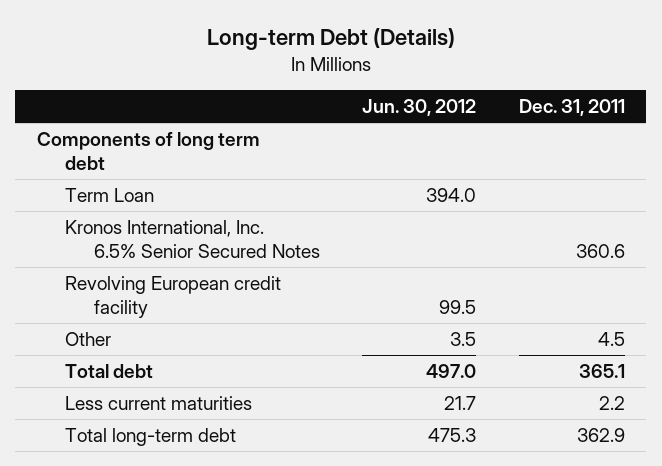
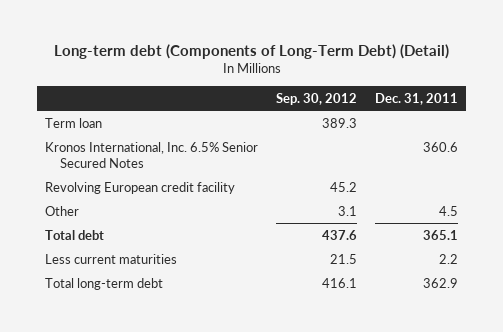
[206,28,455,51] Long-term Debt (Details) -> [53,44,449,60] Long-term debt (Components of Long-Term Debt) (Detail)
[362,99,477,117] Jun. 30, 2012 -> none
none -> [276,92,358,105] Sep. 30, 2012
[36,131,260,171] Components of long term debt -> none
[65,187,155,202] Term Loan -> [45,117,103,128] Term loan

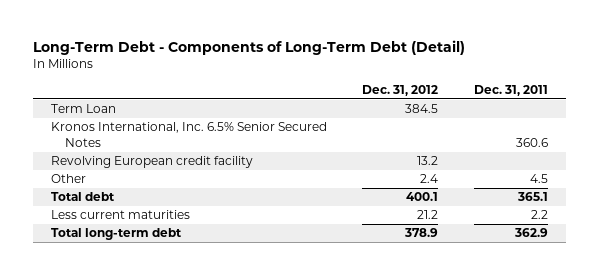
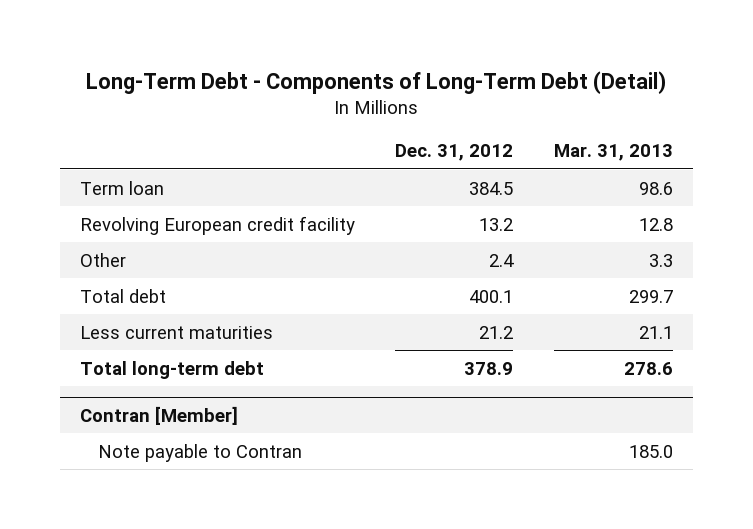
[473,84,548,96] Dec. 31, 2011 -> none
none -> [553,144,673,162] Mar. 31, 2013
[50,122,327,147] Kronos International, Inc. 6.5% Senior Secured Notes -> none
[50,104,116,114] Term Loan -> [80,180,165,195] Term loan
none -> [80,405,239,425] Contran [Member]
none -> [98,443,303,462] Note payable to Contran

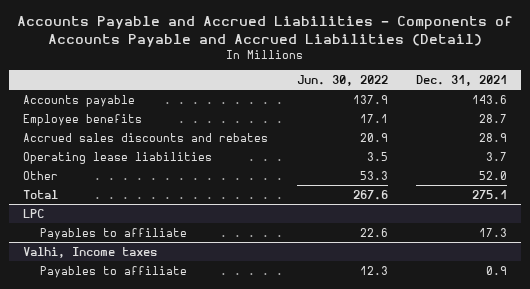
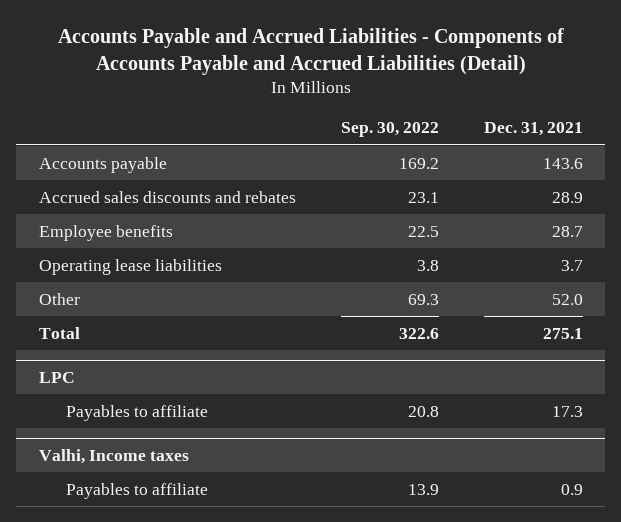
[296,74,388,86] Jun. 30, 2022 -> none
none -> [340,122,439,138] Sep. 30, 2022
[23,113,143,126] Employee benefits -> [38,224,173,241] Employee benefits

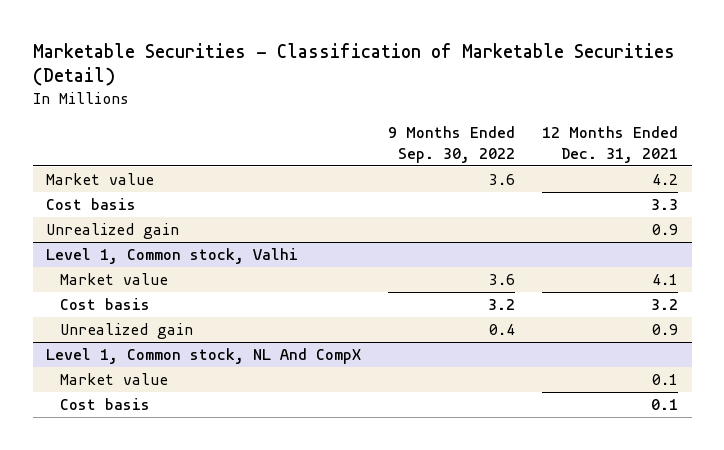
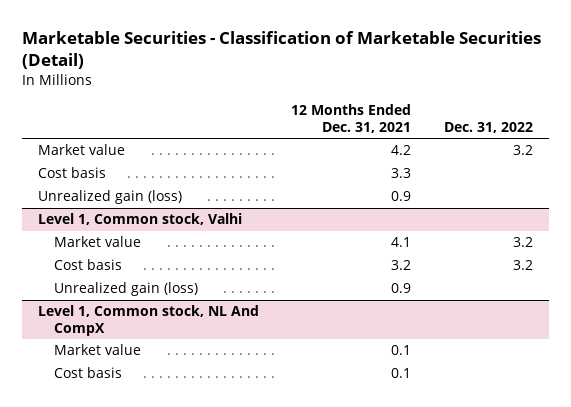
[388,126,516,163] 9 Months Ended Sep. 30, 2022 -> none
none -> [443,121,533,133] Dec. 31, 2022
[46,223,180,240] Unrealized gain -> [37,190,182,205] Unrealized gain (loss)
[59,323,193,340] Unrealized gain -> [54,282,199,297] Unrealized gain (loss)

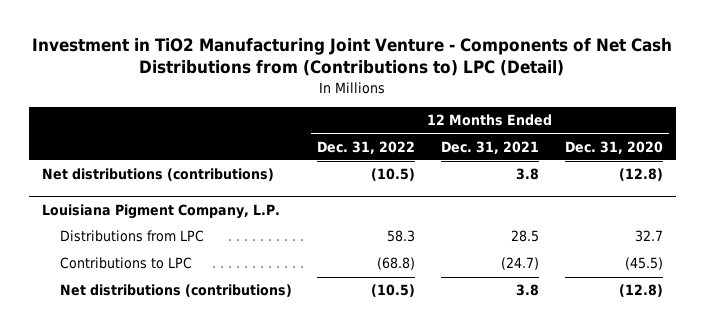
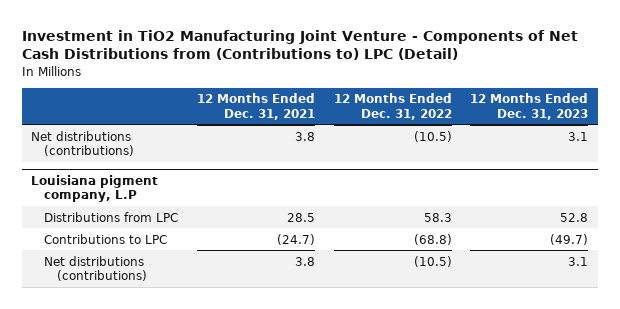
[564,140,663,154] Dec. 31, 2020 -> none
none -> [470,93,589,120] 12 Months Ended Dec. 31, 2023
[42,204,281,220] Louisiana Pigment Company, L.P. -> [31,174,159,202] Louisiana pigment company, L.P

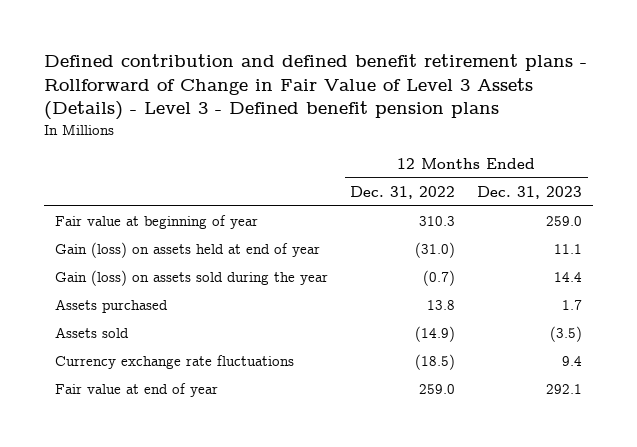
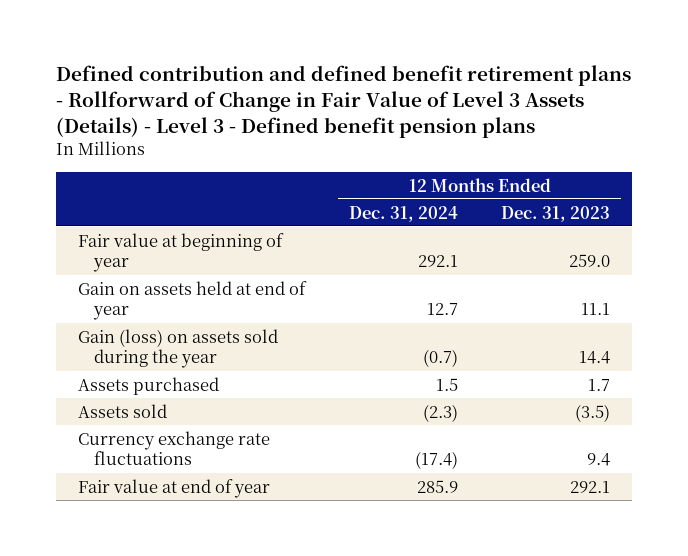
[350,186,456,200] Dec. 31, 2022 -> none
none -> [348,205,458,222] Dec. 31, 2024
[54,242,320,259] Gain (loss) on assets held at end of year -> [77,280,307,321] Gain on assets held at end of year

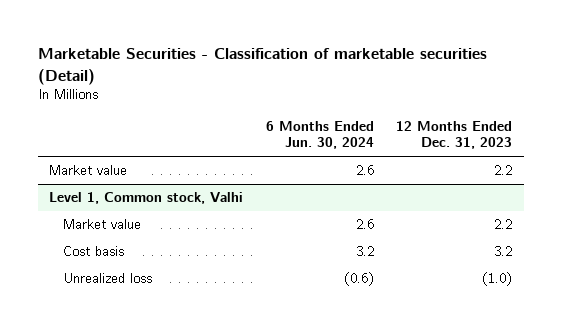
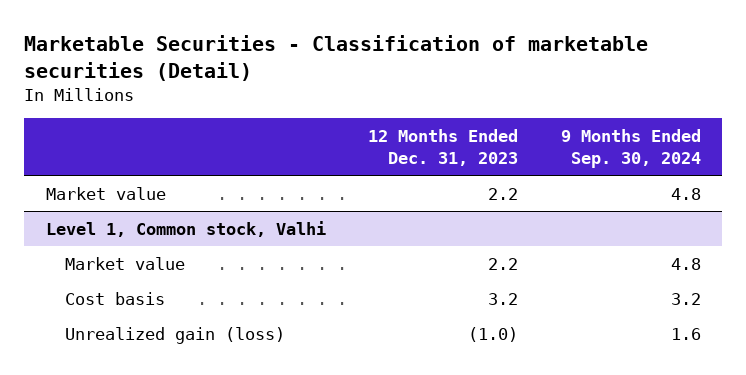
[265,121,374,150] 6 Months Ended Jun. 30, 2024 -> none
none -> [560,128,701,168] 9 Months Ended Sep. 30, 2024
[62,273,152,284] Unrealized loss -> [64,326,285,344] Unrealized gain (loss)

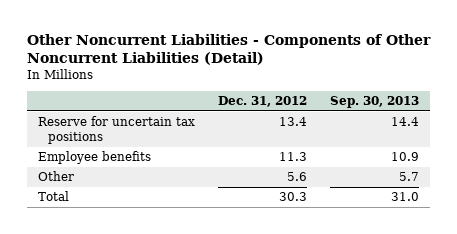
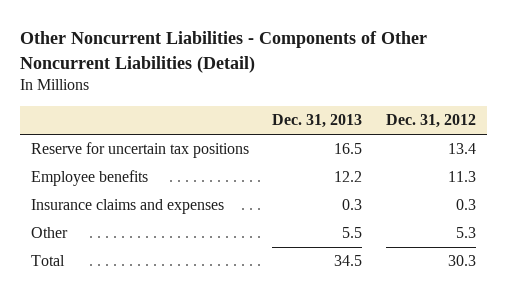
[329,96,419,109] Sep. 30, 2013 -> none
none -> [272,114,363,129] Dec. 31, 2013
none -> [31,199,225,215] Insurance claims and expenses
[286,172,307,182] 5.6 -> [455,227,476,239] 5.3

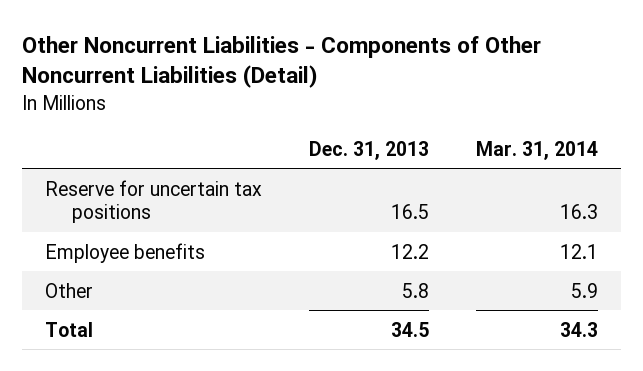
[385,114,476,129] Dec. 31, 2012 -> none
none -> [475,140,598,160] Mar. 31, 2014
[31,199,225,215] Insurance claims and expenses -> none
[342,227,363,239] 5.5 -> [402,282,430,298] 5.8

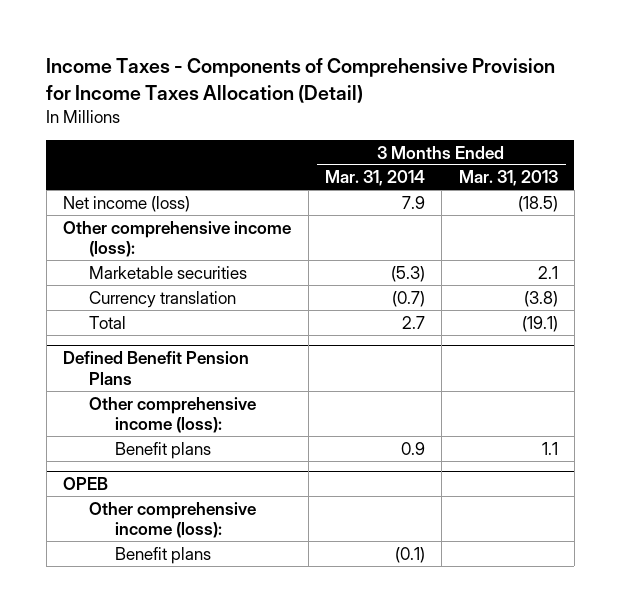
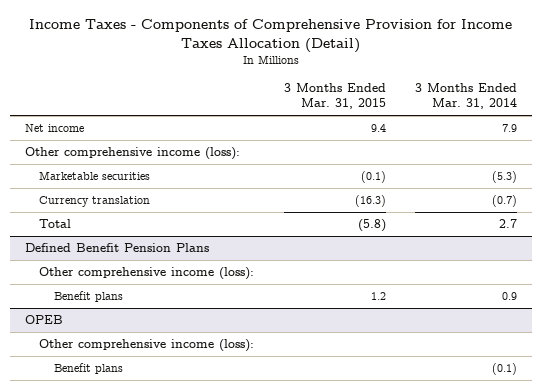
[458,170,558,187] Mar. 31, 2013 -> none
none -> [283,82,386,110] 3 Months Ended Mar. 31, 2015
[63,195,191,212] Net income (loss) -> [25,124,85,133] Net income

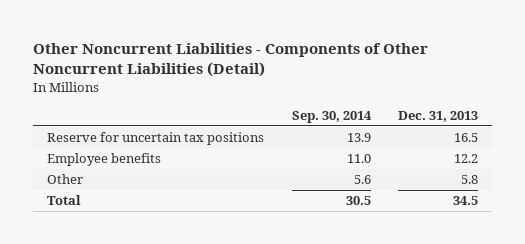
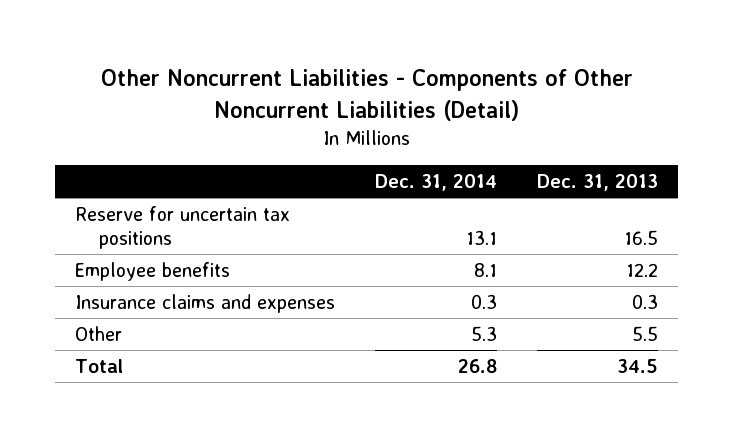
[291,111,372,124] Sep. 30, 2014 -> none
none -> [375,173,498,191] Dec. 31, 2014
none -> [75,293,336,313] Insurance claims and expenses
[461,175,479,185] 5.8 -> [632,325,659,341] 5.5

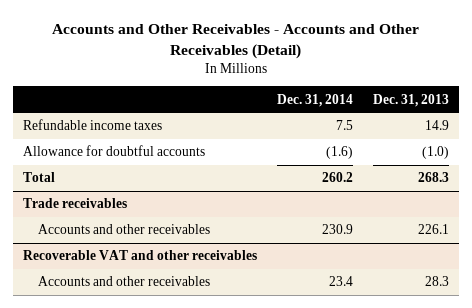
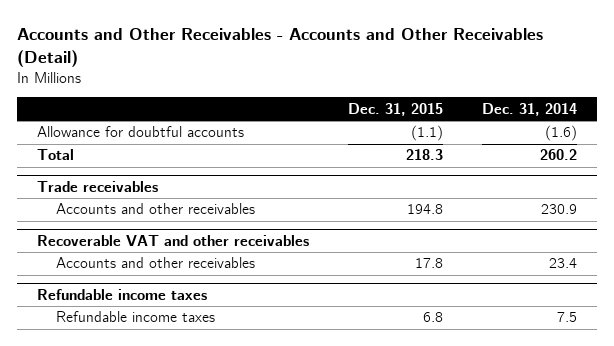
[373,93,450,107] Dec. 31, 2013 -> none
none -> [347,102,443,116] Dec. 31, 2015
[23,119,163,131] Refundable income taxes -> none
none -> [36,289,207,301] Refundable income taxes
none -> [55,311,215,323] Refundable income taxes

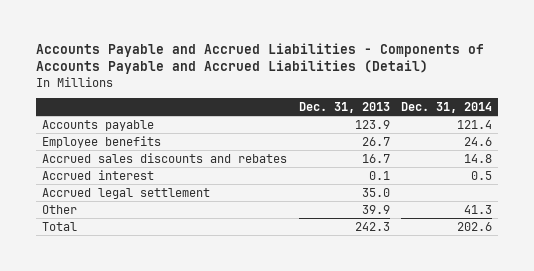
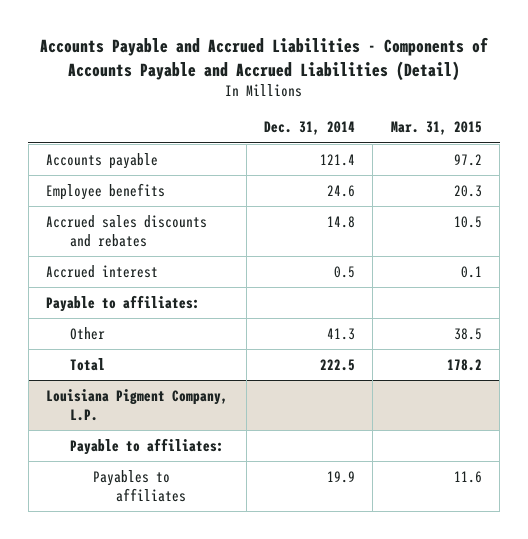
[298,101,390,113] Dec. 31, 2013 -> none
none -> [390,121,482,136] Mar. 31, 2015
[41,187,210,199] Accrued legal settlement -> none
none -> [46,294,201,312] Payable to affiliates:
[457,221,493,231] 202.6 -> [319,358,355,371] 222.5
none -> [46,388,229,422] Louisiana Pigment Company, L.P.
none -> [69,437,224,455] Payable to affiliates:
none -> [93,469,187,503] Payables to affiliates

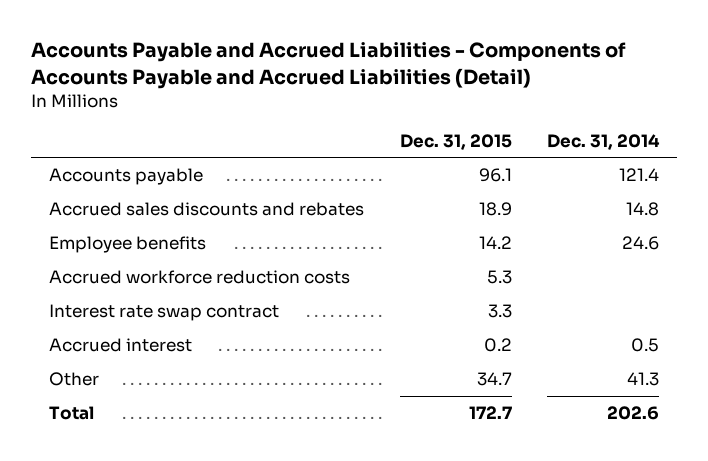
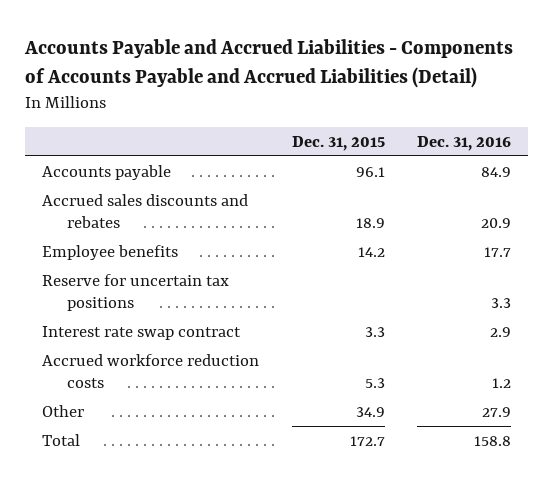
[547,133,661,150] Dec. 31, 2014 -> none
none -> [417,135,512,151] Dec. 31, 2016
none -> [41,273,229,311] Reserve for uncertain tax positions
[48,338,192,353] Accrued interest -> none
[48,270,350,285] Accrued workforce reduction costs -> [41,353,259,388] Accrued workforce reduction costs
[476,372,512,387] 34.7 -> [355,406,385,417] 34.9

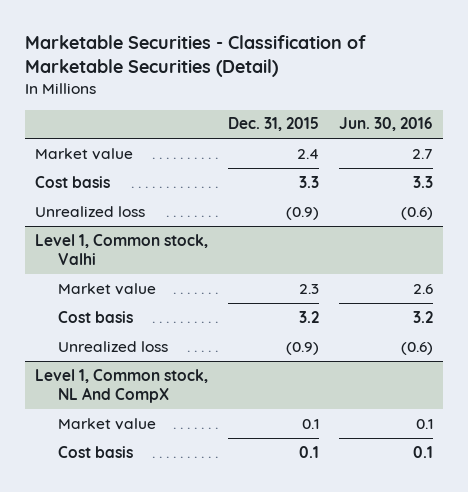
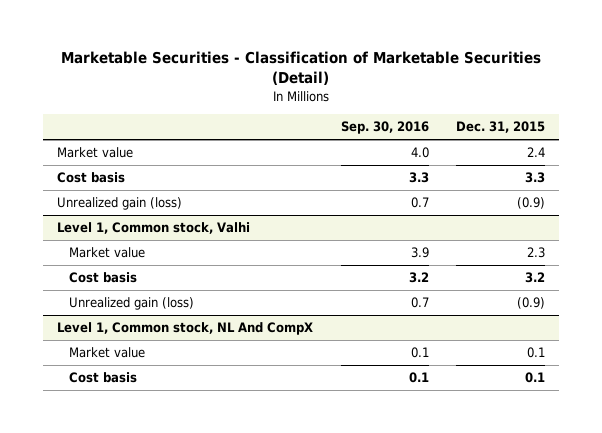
[338,117,433,132] Jun. 30, 2016 -> none
none -> [340,121,429,135] Sep. 30, 2016
[34,205,145,217] Unrealized loss -> [56,197,182,211] Unrealized gain (loss)
[58,340,169,352] Unrealized loss -> [69,297,195,311] Unrealized gain (loss)

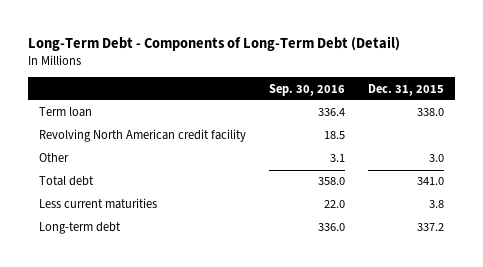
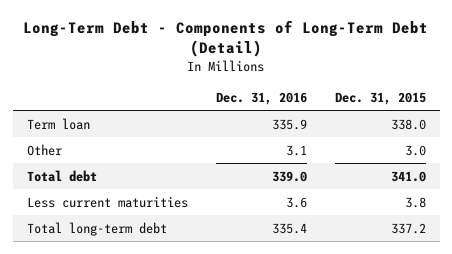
[269,83,346,96] Sep. 30, 2016 -> none
none -> [215,91,307,105] Dec. 31, 2016
[39,129,247,143] Revolving North American credit facility -> none
[39,222,122,235] Long-term debt -> [26,221,167,236] Total long-term debt

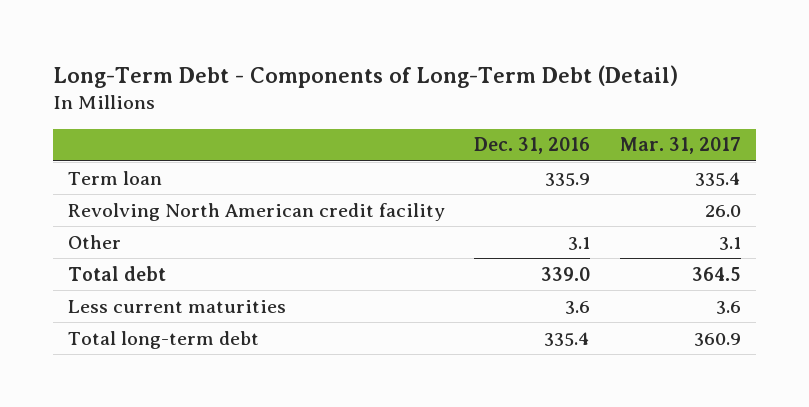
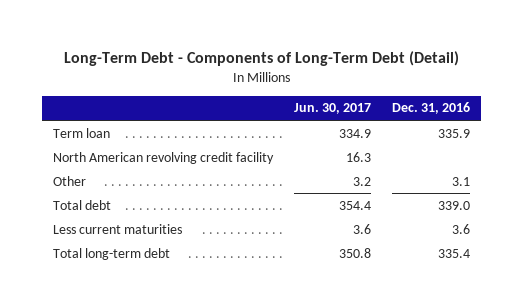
[619,137,741,155] Mar. 31, 2017 -> none
none -> [294,103,372,115] Jun. 30, 2017
[68,202,446,221] Revolving North American credit facility -> [52,151,274,164] North American revolving credit facility

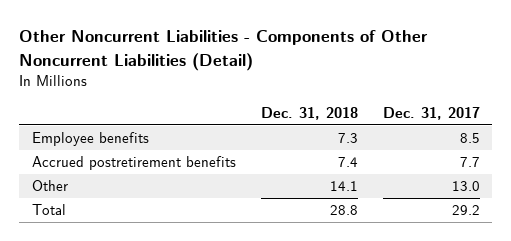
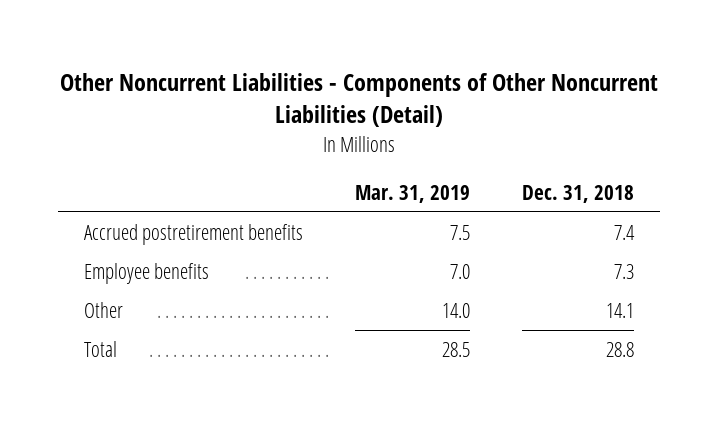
[382,107,480,121] Dec. 31, 2017 -> none
none -> [355,184,471,203] Mar. 31, 2019
[31,132,149,147] Employee benefits -> [84,262,210,284] Employee benefits

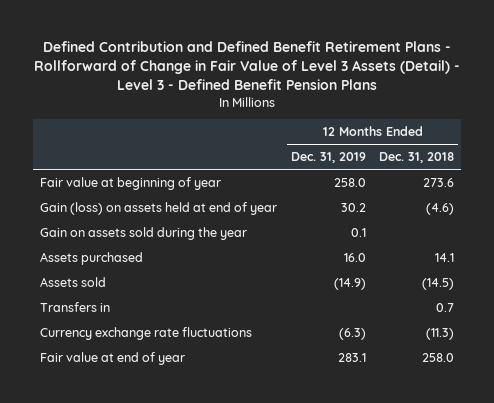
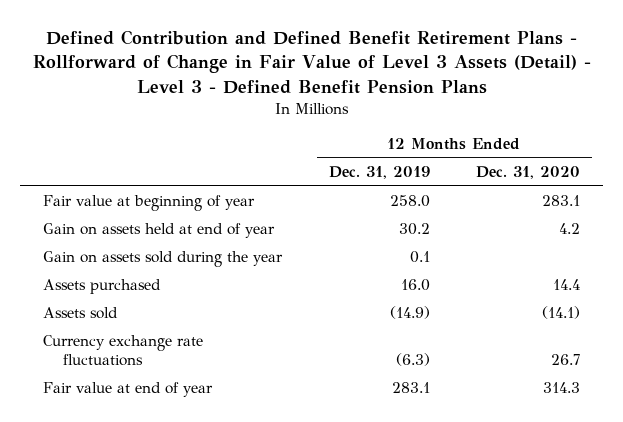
[379,152,455,164] Dec. 31, 2018 -> none
none -> [475,165,580,179] Dec. 31, 2020
[39,201,277,215] Gain (loss) on assets held at end of year -> [43,223,276,239] Gain on assets held at end of year
[39,301,110,312] Transfers in -> none

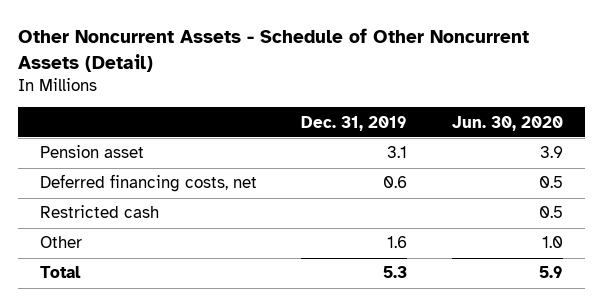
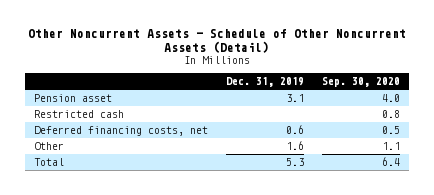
[451,115,563,131] Jun. 30, 2020 -> none
none -> [321,77,400,88] Sep. 30, 2020
[40,174,258,193] Deferred financing costs, net -> [33,126,208,137] Deferred financing costs, net

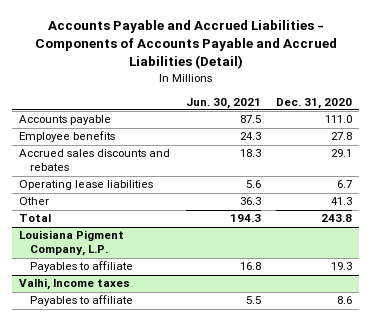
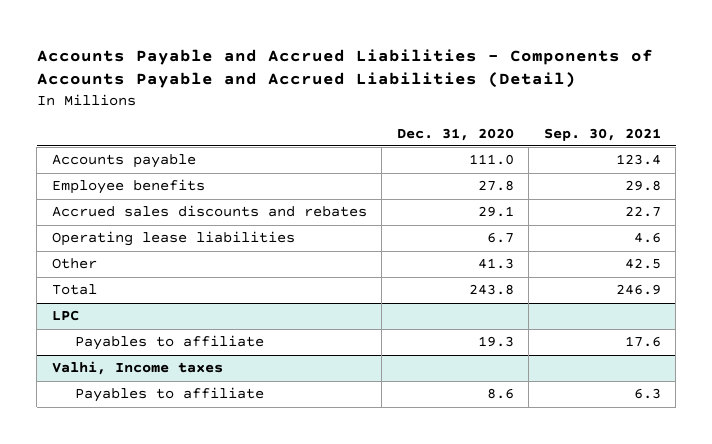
[185,97,261,109] Jun. 30, 2021 -> none
none -> [543,127,661,141] Sep. 30, 2021
[19,230,125,257] Louisiana Pigment Company, L.P. -> [51,310,79,322] LPC

